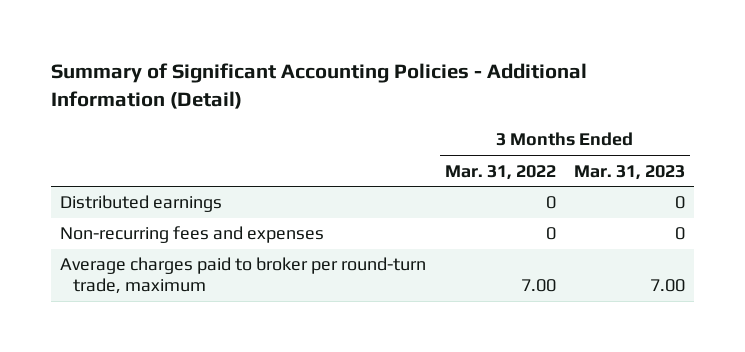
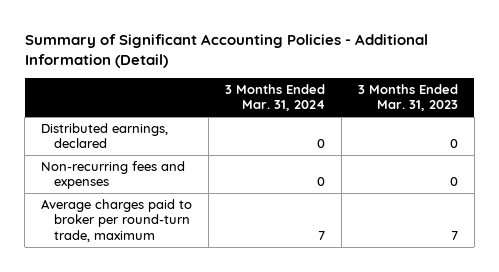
[444,164,556,180] Mar. 31, 2022 -> none
none -> [225,84,326,112] 3 Months Ended Mar. 31, 2024
[60,195,223,213] Distributed earnings -> [41,123,169,149] Distributed earnings, declared
[650,279,686,293] 7.00 -> [450,230,458,240] 7

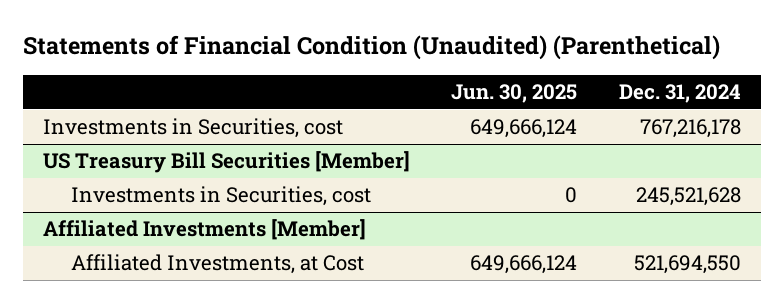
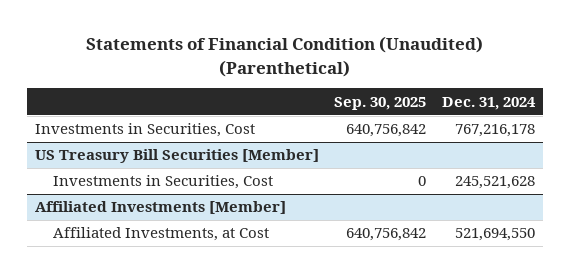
[451,84,578,104] Jun. 30, 2025 -> none
none -> [334,96,427,110] Sep. 30, 2025
[43,118,344,139] Investments in Securities, cost -> [35,123,256,138] Investments in Securities, Cost
[70,186,371,207] Investments in Securities, cost -> [52,175,273,190] Investments in Securities, Cost

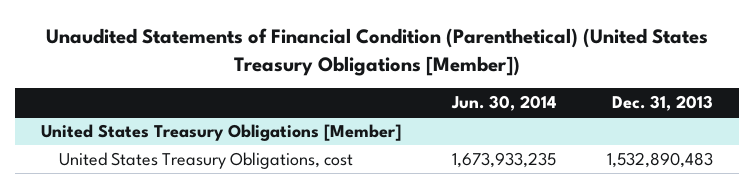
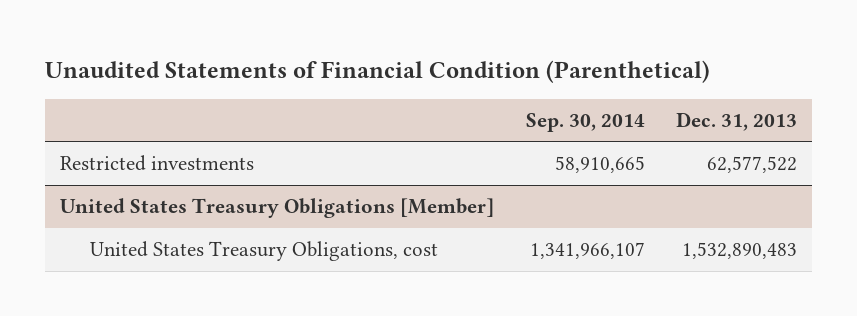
[46,27,709,76] Unaudited Statements of Financial Condition (Parenthetical) (United States Treasury Obligations [Member]) -> [44,59,710,83] Unaudited Statements of Financial Condition (Parenthetical)
[451,95,557,112] Jun. 30, 2014 -> none
none -> [525,112,645,132] Sep. 30, 2014
none -> [60,155,255,172] Restricted investments

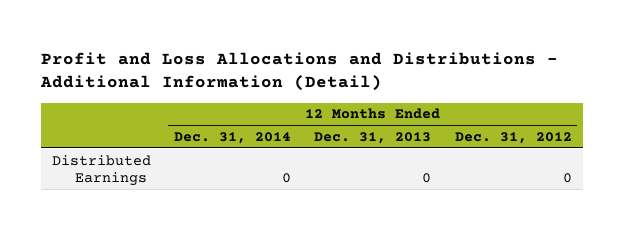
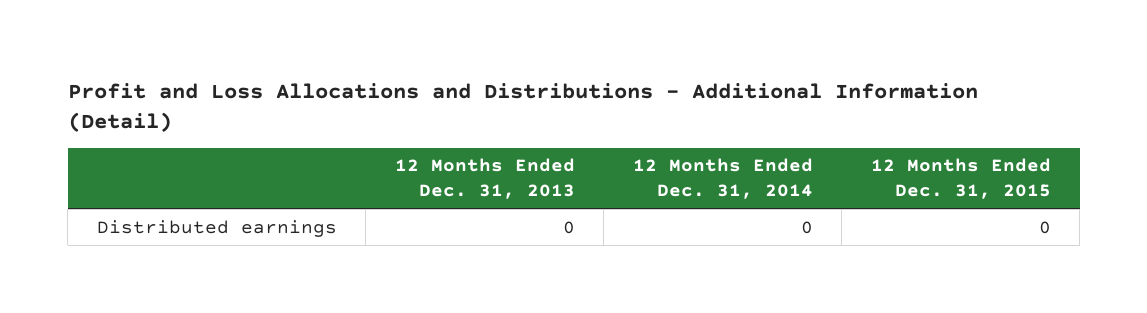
[454,131,572,144] Dec. 31, 2012 -> none
none -> [870,158,1051,200] 12 Months Ended Dec. 31, 2015
[52,154,152,187] Distributed Earnings -> [96,219,337,237] Distributed earnings

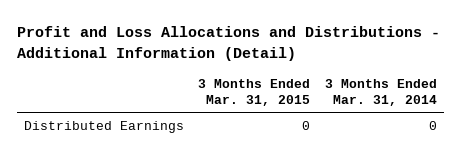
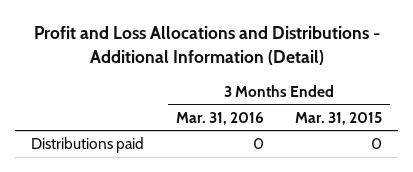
[324,78,437,107] 3 Months Ended Mar. 31, 2014 -> none
none -> [175,111,264,125] Mar. 31, 2016
[23,120,184,133] Distributed Earnings -> [31,137,145,154] Distributions paid

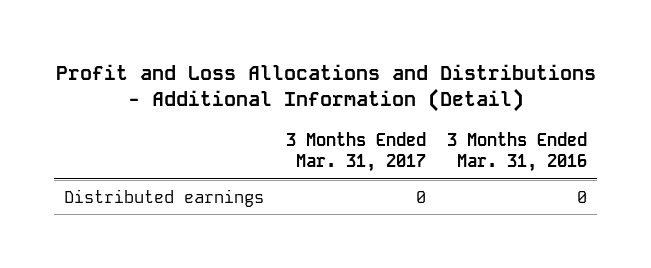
[294,111,382,125] Mar. 31, 2015 -> none
none -> [285,132,426,173] 3 Months Ended Mar. 31, 2017
[31,137,145,154] Distributions paid -> [64,189,265,208] Distributed earnings

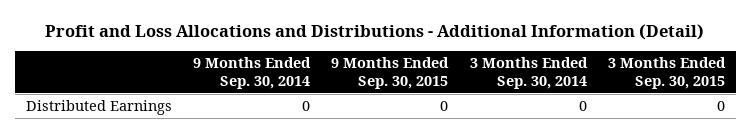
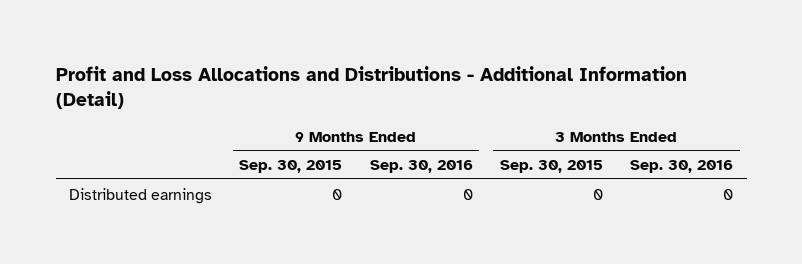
[193,57,312,90] 9 Months Ended Sep. 30, 2014 -> none
[469,57,588,90] 3 Months Ended Sep. 30, 2014 -> none
none -> [369,159,473,173] Sep. 30, 2016
none -> [629,159,733,173] Sep. 30, 2016
[25,99,172,115] Distributed Earnings -> [69,187,213,204] Distributed earnings

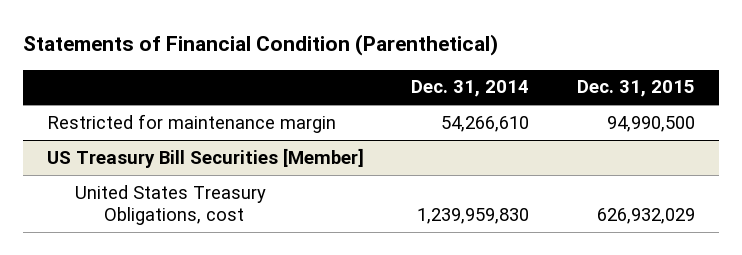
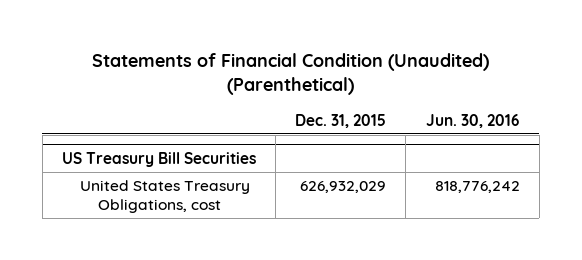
[22,34,498,57] Statements of Financial Condition (Parenthetical) -> [91,52,489,96] Statements of Financial Condition (Unaudited) (Parenthetical)
[411,80,530,98] Dec. 31, 2014 -> none
none -> [425,113,520,128] Jun. 30, 2016
[46,113,336,133] Restricted for maintenance margin -> none
[46,147,364,168] US Treasury Bill Securities [Member] -> [61,151,256,167] US Treasury Bill Securities

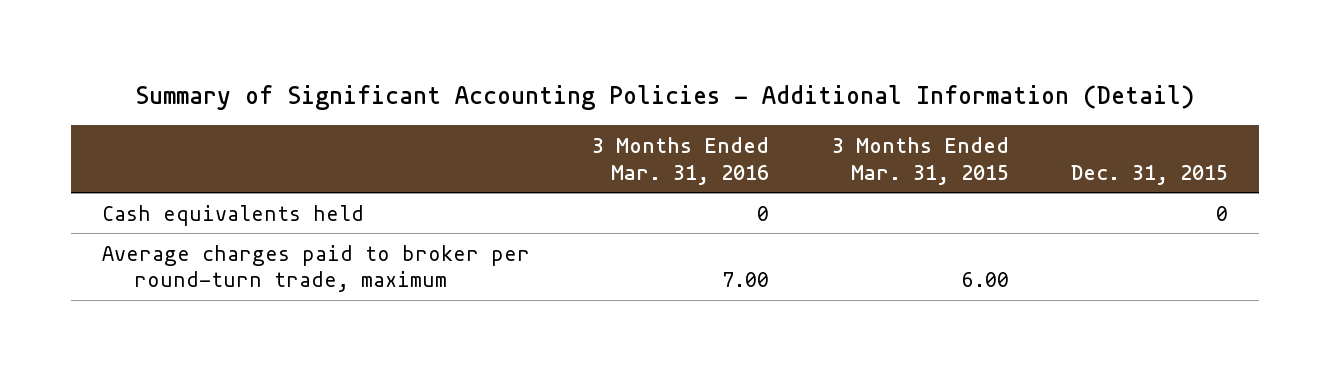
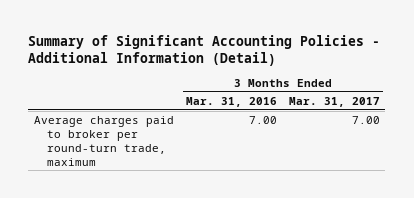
[831,136,1009,185] 3 Months Ended Mar. 31, 2015 -> none
[1071,164,1229,185] Dec. 31, 2015 -> none
none -> [288,96,380,107] Mar. 31, 2017
[101,204,364,226] Cash equivalents held -> none

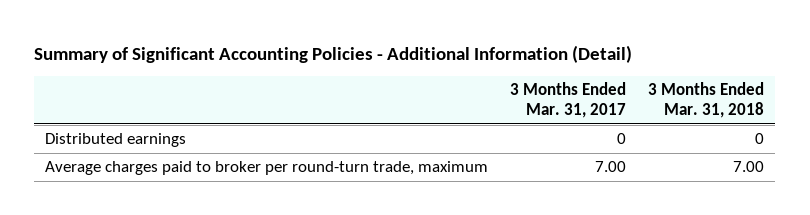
[185,96,277,107] Mar. 31, 2016 -> none
none -> [648,82,765,118] 3 Months Ended Mar. 31, 2018
none -> [45,133,187,148] Distributed earnings

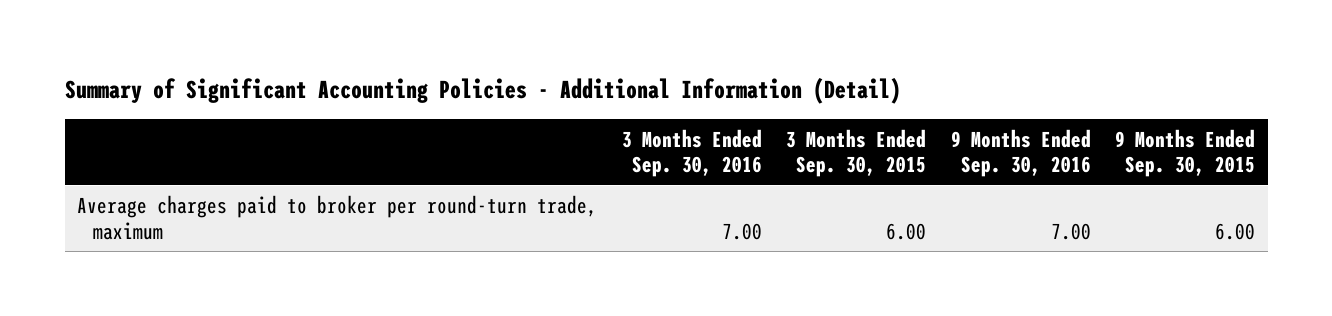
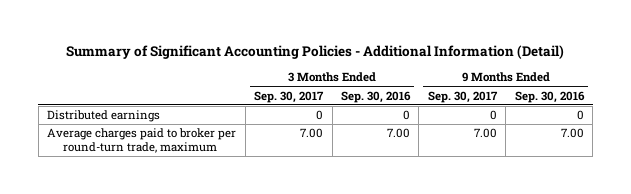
[786,128,927,178] 3 Months Ended Sep. 30, 2015 -> none
[1115,128,1256,178] 9 Months Ended Sep. 30, 2015 -> none
none -> [254,90,325,103] Sep. 30, 2017
none -> [427,90,498,103] Sep. 30, 2017
none -> [47,110,161,123] Distributed earnings

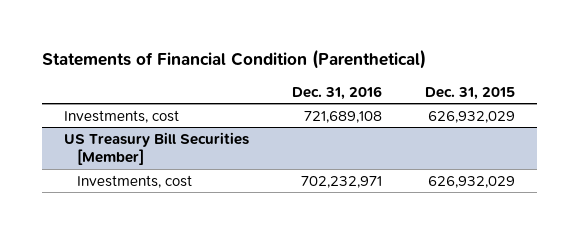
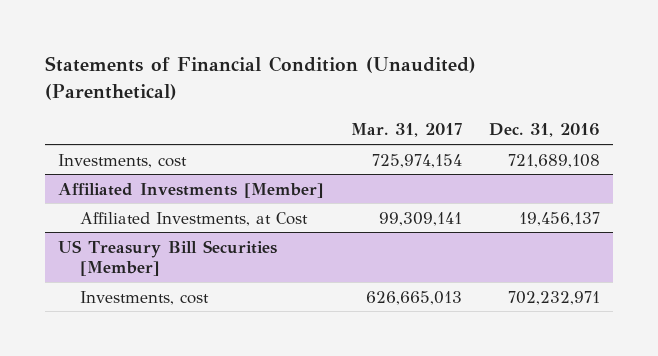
[41,49,426,70] Statements of Financial Condition (Parenthetical) -> [45,56,477,100] Statements of Financial Condition (Unaudited) (Parenthetical)
[425,86,516,100] Dec. 31, 2015 -> none
none -> [351,123,463,138] Mar. 31, 2017
none -> [58,182,325,198] Affiliated Investments [Member]
none -> [79,211,308,226] Affiliated Investments, at Cost

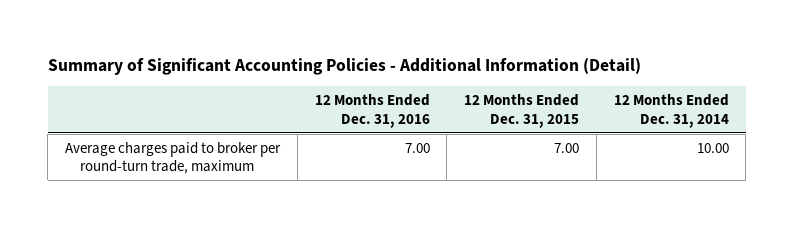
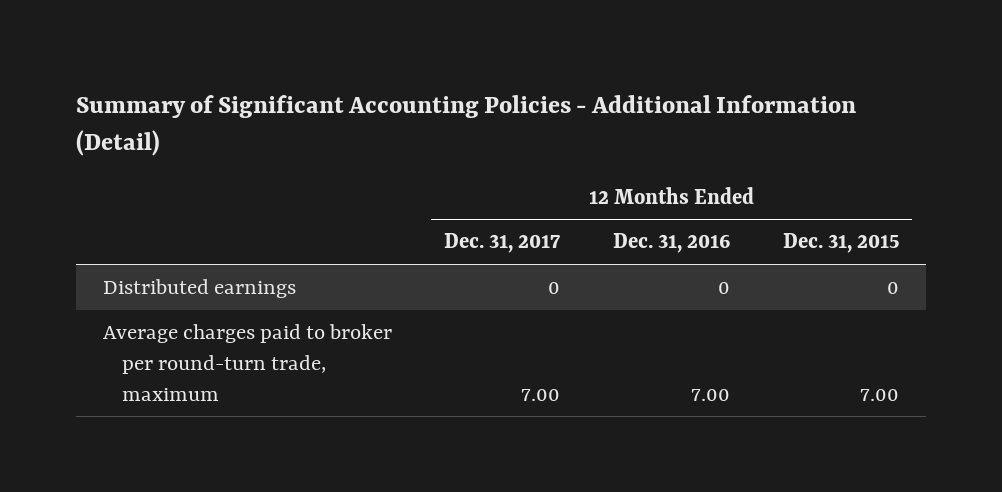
[613,94,729,128] 12 Months Ended Dec. 31, 2014 -> none
none -> [444,233,561,254] 12 Months Ended Dec. 31, 2017
none -> [102,279,296,299] Distributed earnings

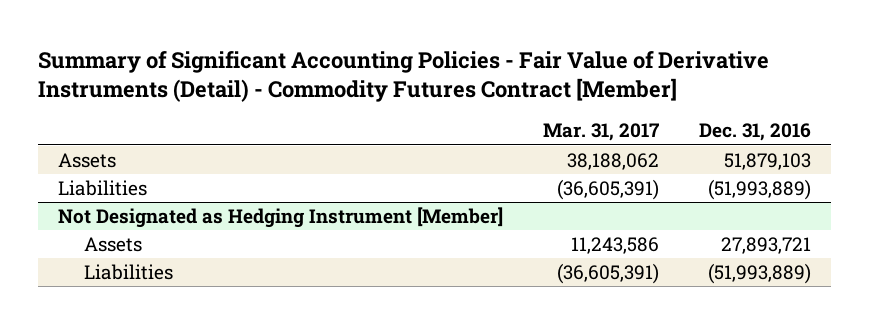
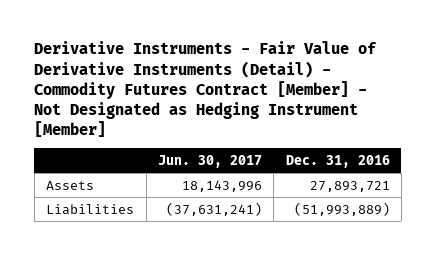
[38,50,770,103] Summary of Significant Accounting Policies - Fair Value of Derivative Instruments (Detail) - Commodity Futures Contract [Member] -> [34,41,378,137] Derivative Instruments - Fair Value of Derivative Instruments (Detail) - Commodity Futures Contract [Member] - Not Designated as Hedging Instrument [Member]
[543,123,660,142] Mar. 31, 2017 -> none
none -> [157,154,262,168] Jun. 30, 2017
[58,153,117,169] Assets -> none
[58,180,148,197] Liabilities -> none
[58,207,504,229] Not Designated as Hedging Instrument [Member] -> none

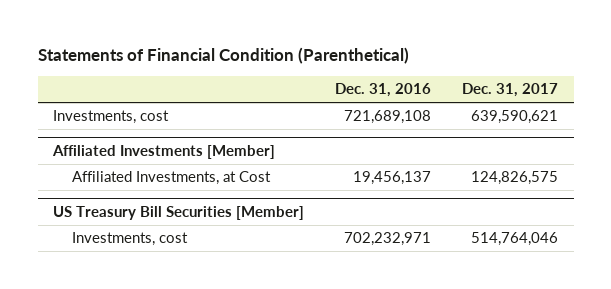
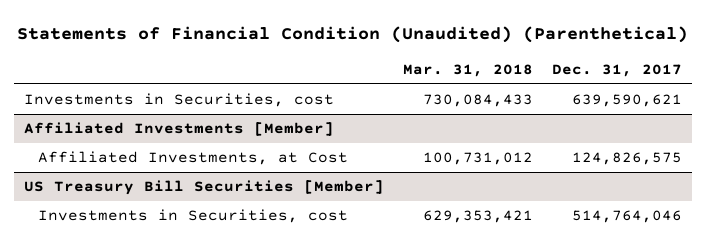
[37,46,409,64] Statements of Financial Condition (Parenthetical) -> [17,26,689,44] Statements of Financial Condition (Unaudited) (Parenthetical)
[335,83,432,98] Dec. 31, 2016 -> none
none -> [403,64,534,78] Mar. 31, 2018
[53,110,170,125] Investments, cost -> [23,93,334,108] Investments in Securities, cost
[72,232,189,247] Investments, cost -> [37,209,348,224] Investments in Securities, cost

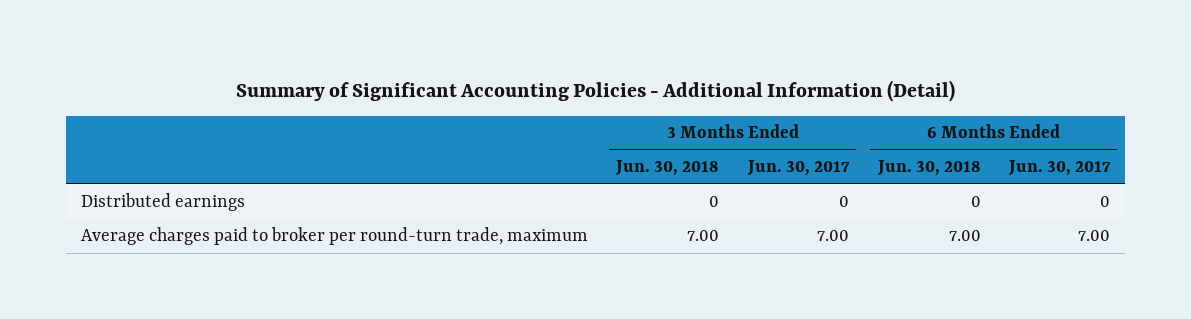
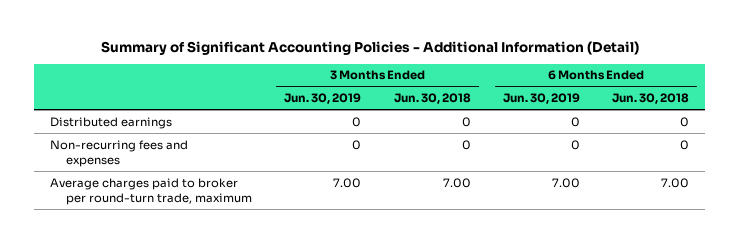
[747,160,851,177] Jun. 30, 2017 -> none
[1008,160,1112,177] Jun. 30, 2017 -> none
none -> [284,93,362,105] Jun. 30, 2019
none -> [503,93,581,105] Jun. 30, 2019
none -> [49,139,188,167] Non-recurring fees and expenses

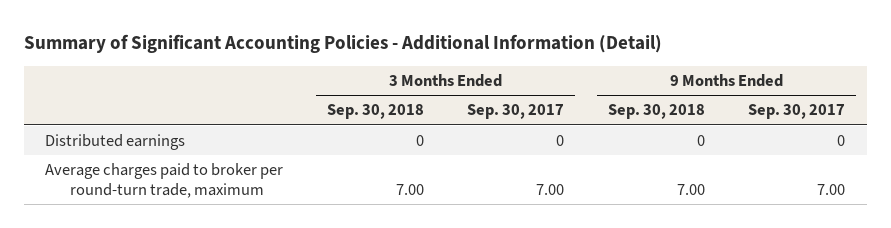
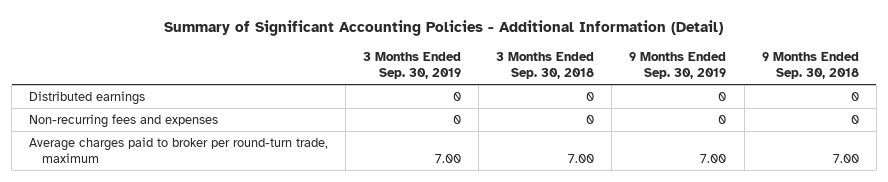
[467,104,565,120] Sep. 30, 2017 -> none
[748,104,846,120] Sep. 30, 2017 -> none
none -> [363,51,462,79] 3 Months Ended Sep. 30, 2019
none -> [629,51,727,79] 9 Months Ended Sep. 30, 2019
none -> [29,114,219,129] Non-recurring fees and expenses

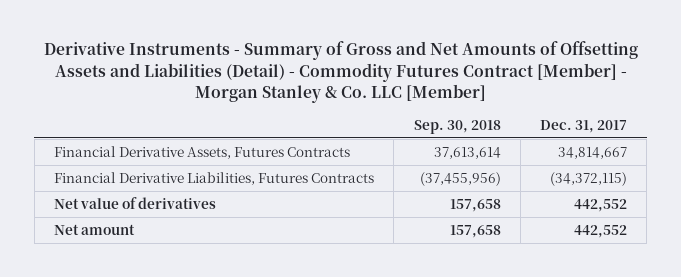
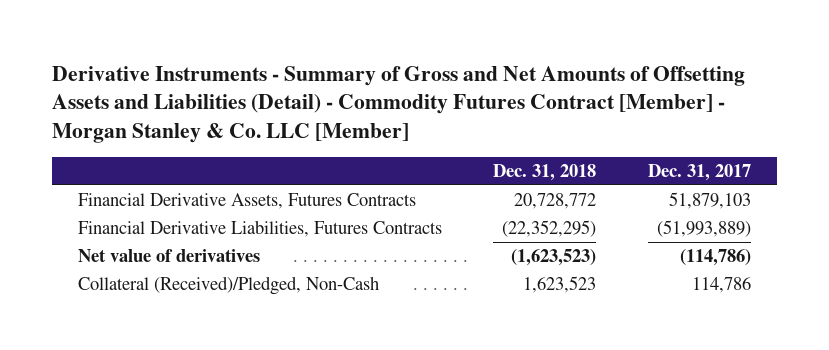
[413,119,501,134] Sep. 30, 2018 -> none
none -> [493,163,597,181] Dec. 31, 2018
[54,224,136,236] Net amount -> none
[558,147,628,160] 34,814,667 -> [668,192,751,210] 51,879,103
[550,172,628,187] (34,372,115) -> [656,220,751,238] (51,993,889)
[574,199,628,213] 442,552 -> [679,249,751,267] (114,786)
none -> [77,276,379,296] Collateral (Received)/Pledged, Non-Cash

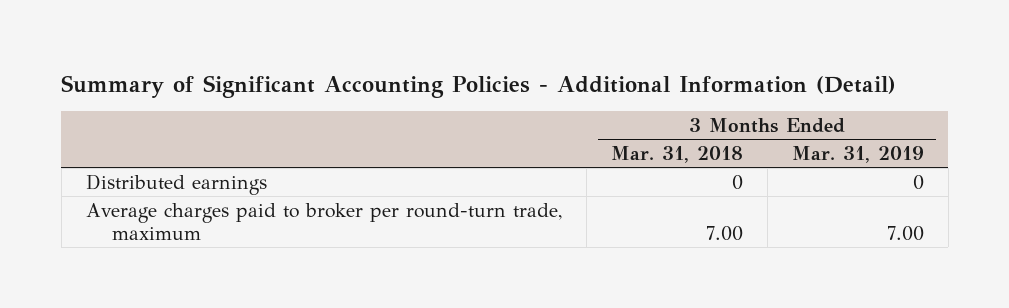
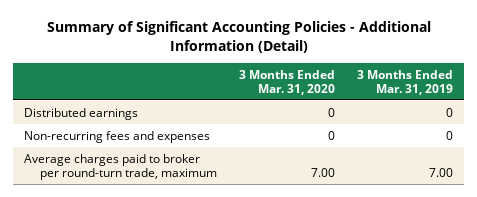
[610,145,743,163] Mar. 31, 2018 -> none
none -> [238,69,335,95] 3 Months Ended Mar. 31, 2020
none -> [24,130,211,143] Non-recurring fees and expenses

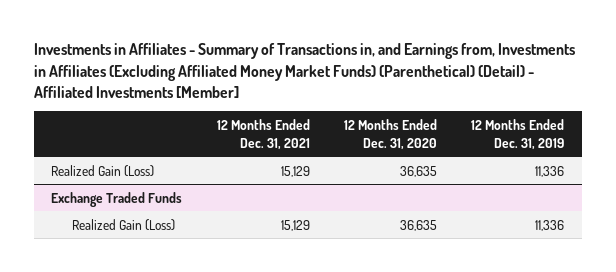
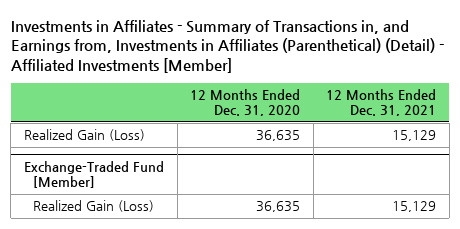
[34,43,576,98] Investments in Affiliates - Summary of Transactions in, and Earnings from, Investments in Affiliates (Excluding Affiliated Money Market Funds) (Parenthetical) (Detail) - Affiliated Investments [Member] -> [10,19,444,73] Investments in Affiliates - Summary of Transactions in, and Earnings from, Investments in Affiliates (Parenthetical) (Detail) - Affiliated Investments [Member]
[471,118,565,150] 12 Months Ended Dec. 31, 2019 -> none
[51,191,183,207] Exchange Traded Funds -> [23,161,164,189] Exchange-Traded Fund [Member]

